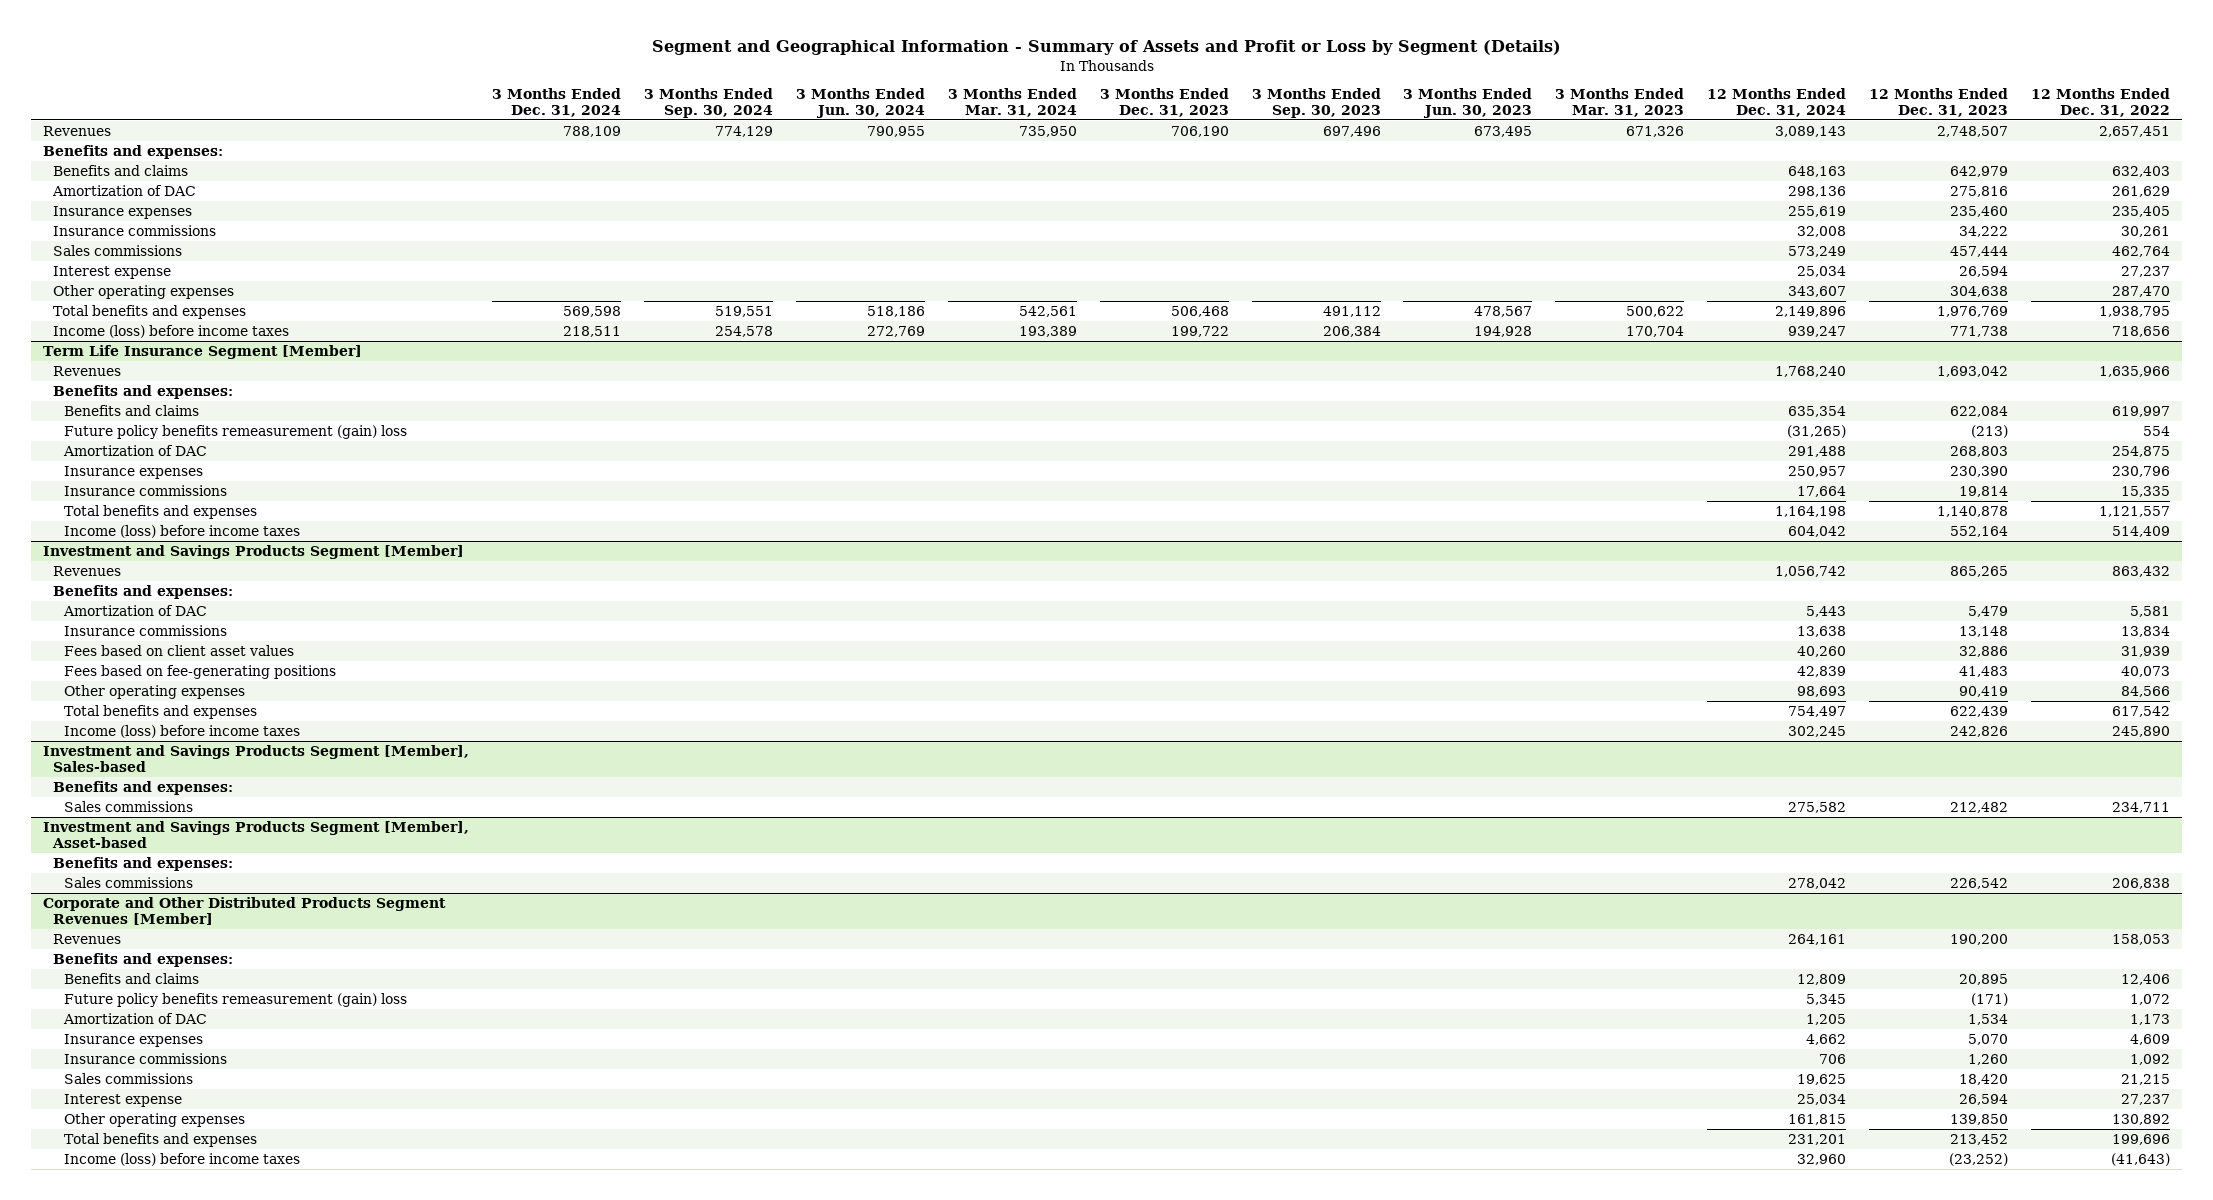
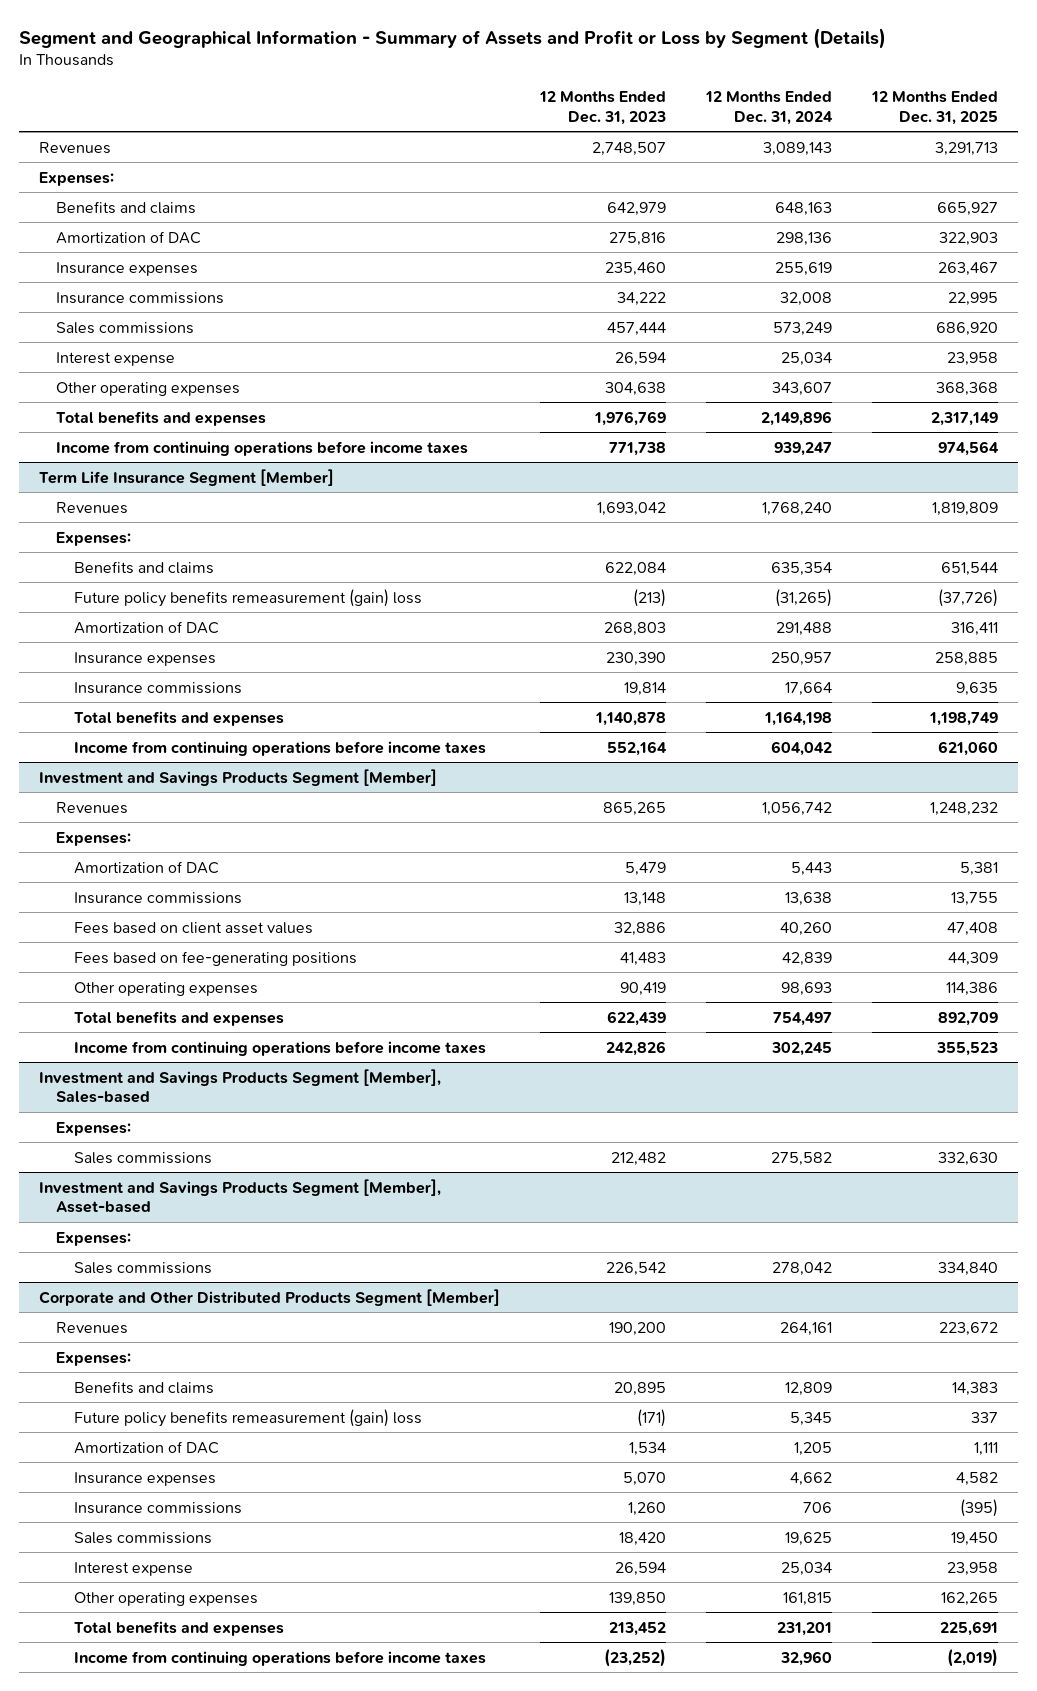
[491,87,621,117] 3 Months Ended Dec. 31, 2024 -> none
[643,87,773,118] 3 Months Ended Sep. 30, 2024 -> none
[795,87,925,118] 3 Months Ended Jun. 30, 2024 -> none
[947,87,1077,117] 3 Months Ended Mar. 31, 2024 -> none
[1099,87,1229,117] 3 Months Ended Dec. 31, 2023 -> none
[1251,87,1381,118] 3 Months Ended Sep. 30, 2023 -> none
[1403,87,1533,118] 3 Months Ended Jun. 30, 2023 -> none
[1555,87,1685,117] 3 Months Ended Mar. 31, 2023 -> none
[2031,87,2171,117] 12 Months Ended Dec. 31, 2022 -> none
none -> [871,91,999,125] 12 Months Ended Dec. 31, 2025
[42,144,223,159] Benefits and expenses: -> [38,171,114,186] Expenses:
[53,324,290,338] Income (loss) before income taxes -> [56,440,469,456] Income from continuing operations before income taxes
[53,384,234,399] Benefits and expenses: -> [56,531,132,546] Expenses:
[63,524,300,538] Income (loss) before income taxes -> [73,740,486,756] Income from continuing operations before income taxes
[53,584,234,599] Benefits and expenses: -> [56,831,132,846] Expenses:
[63,724,300,738] Income (loss) before income taxes -> [73,1040,486,1056] Income from continuing operations before income taxes
[53,780,234,795] Benefits and expenses: -> [56,1121,132,1136] Expenses:
[53,856,234,871] Benefits and expenses: -> [56,1231,132,1246] Expenses:
[42,896,446,925] Corporate and Other Distributed Products Segment Revenues [Member] -> [38,1288,500,1306] Corporate and Other Distributed Products Segment [Member]
[53,952,234,967] Benefits and expenses: -> [56,1351,132,1366] Expenses:
[63,1152,300,1166] Income (loss) before income taxes -> [73,1650,486,1666] Income from continuing operations before income taxes

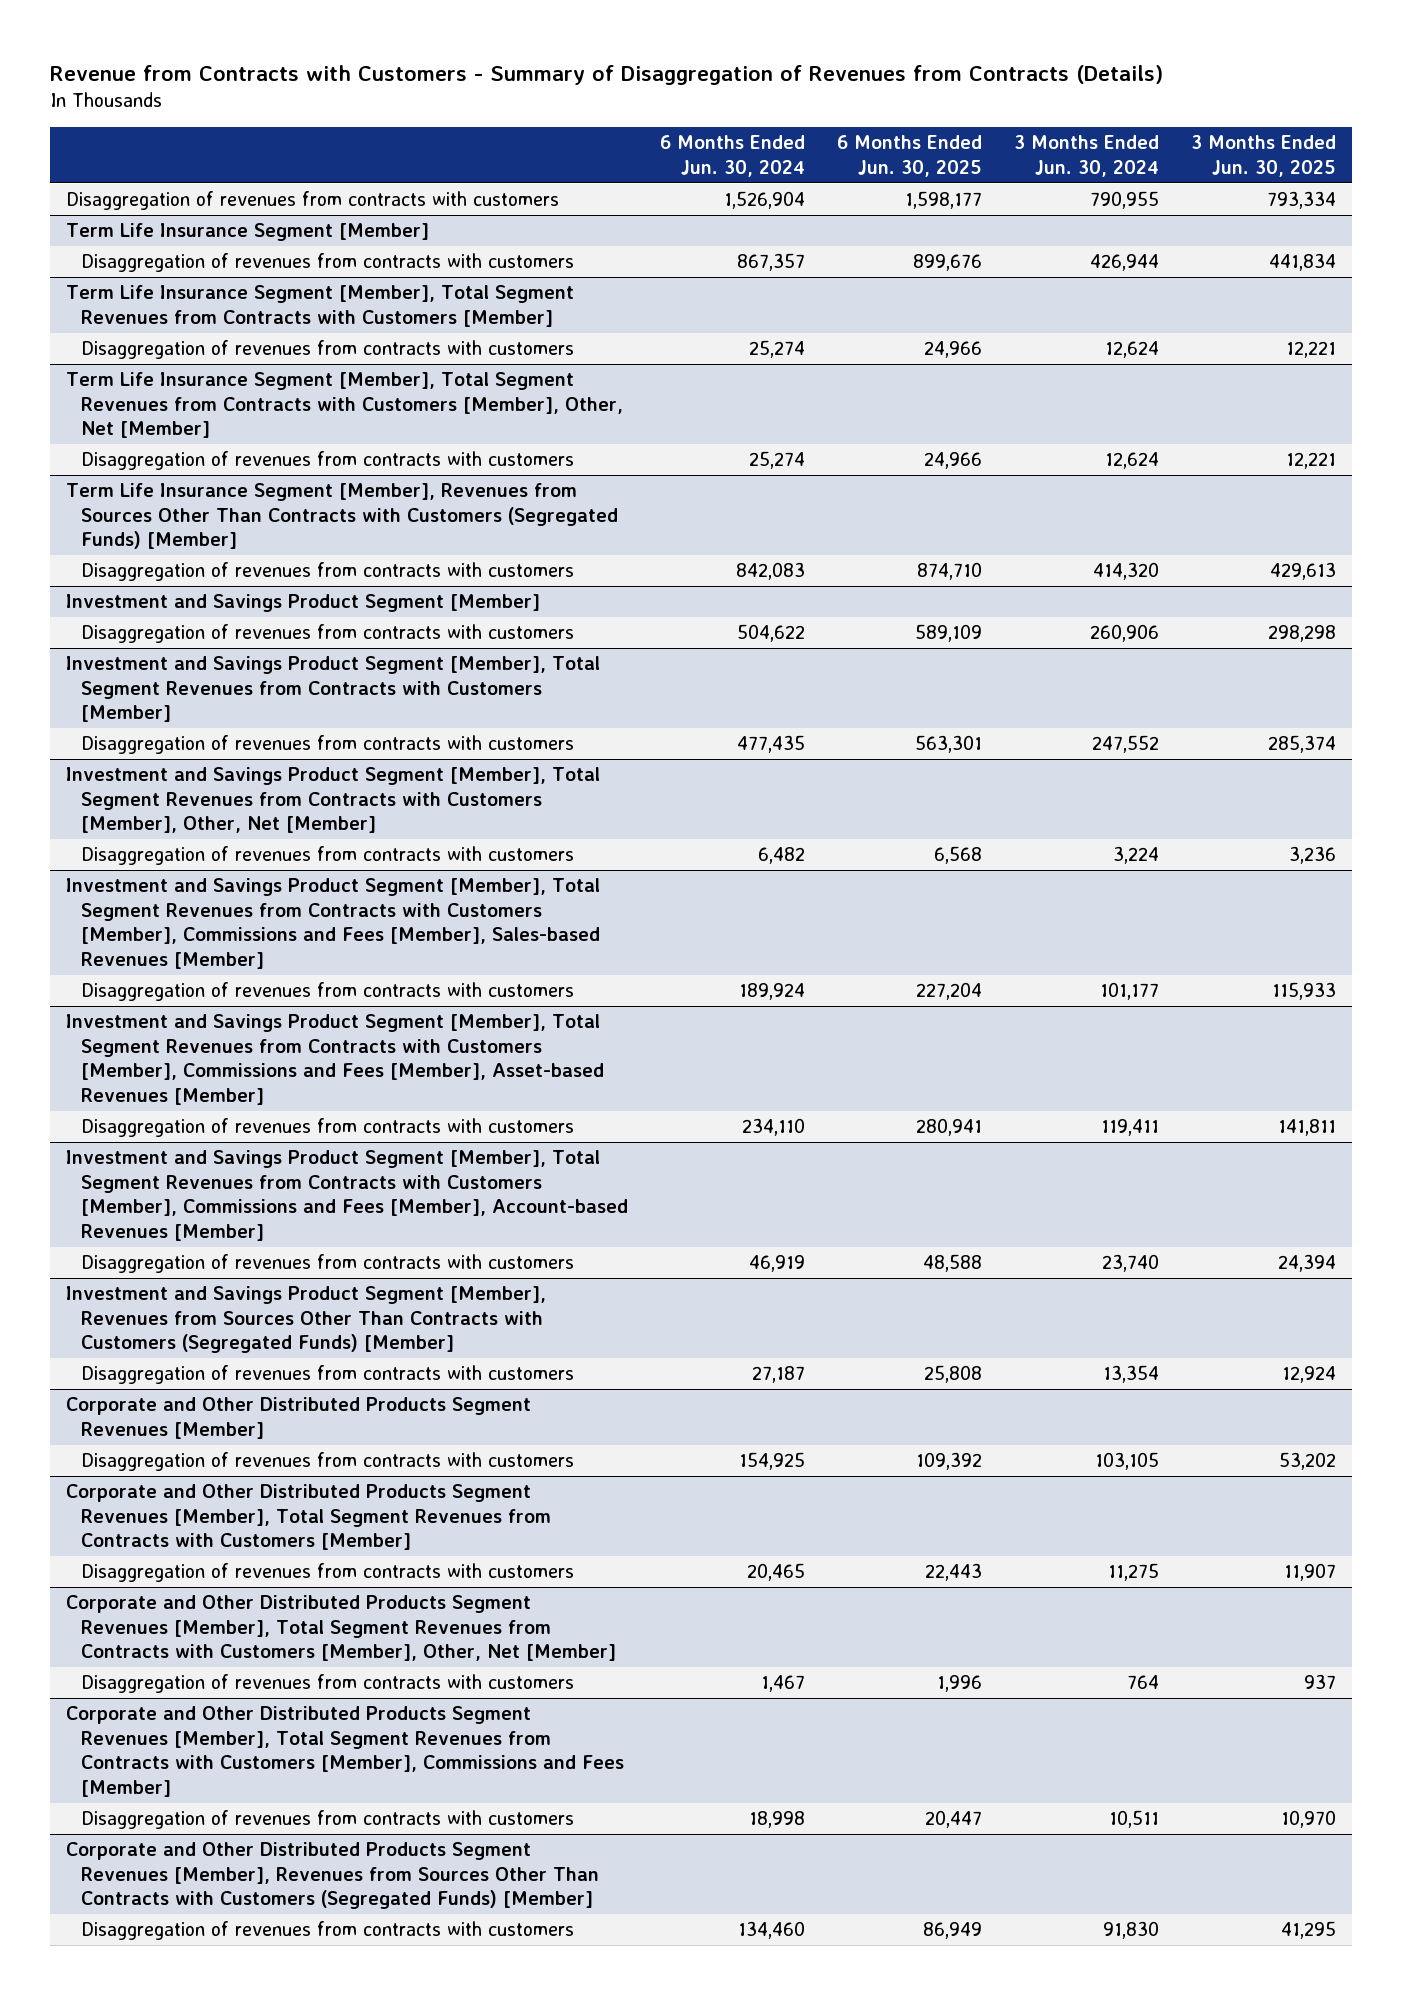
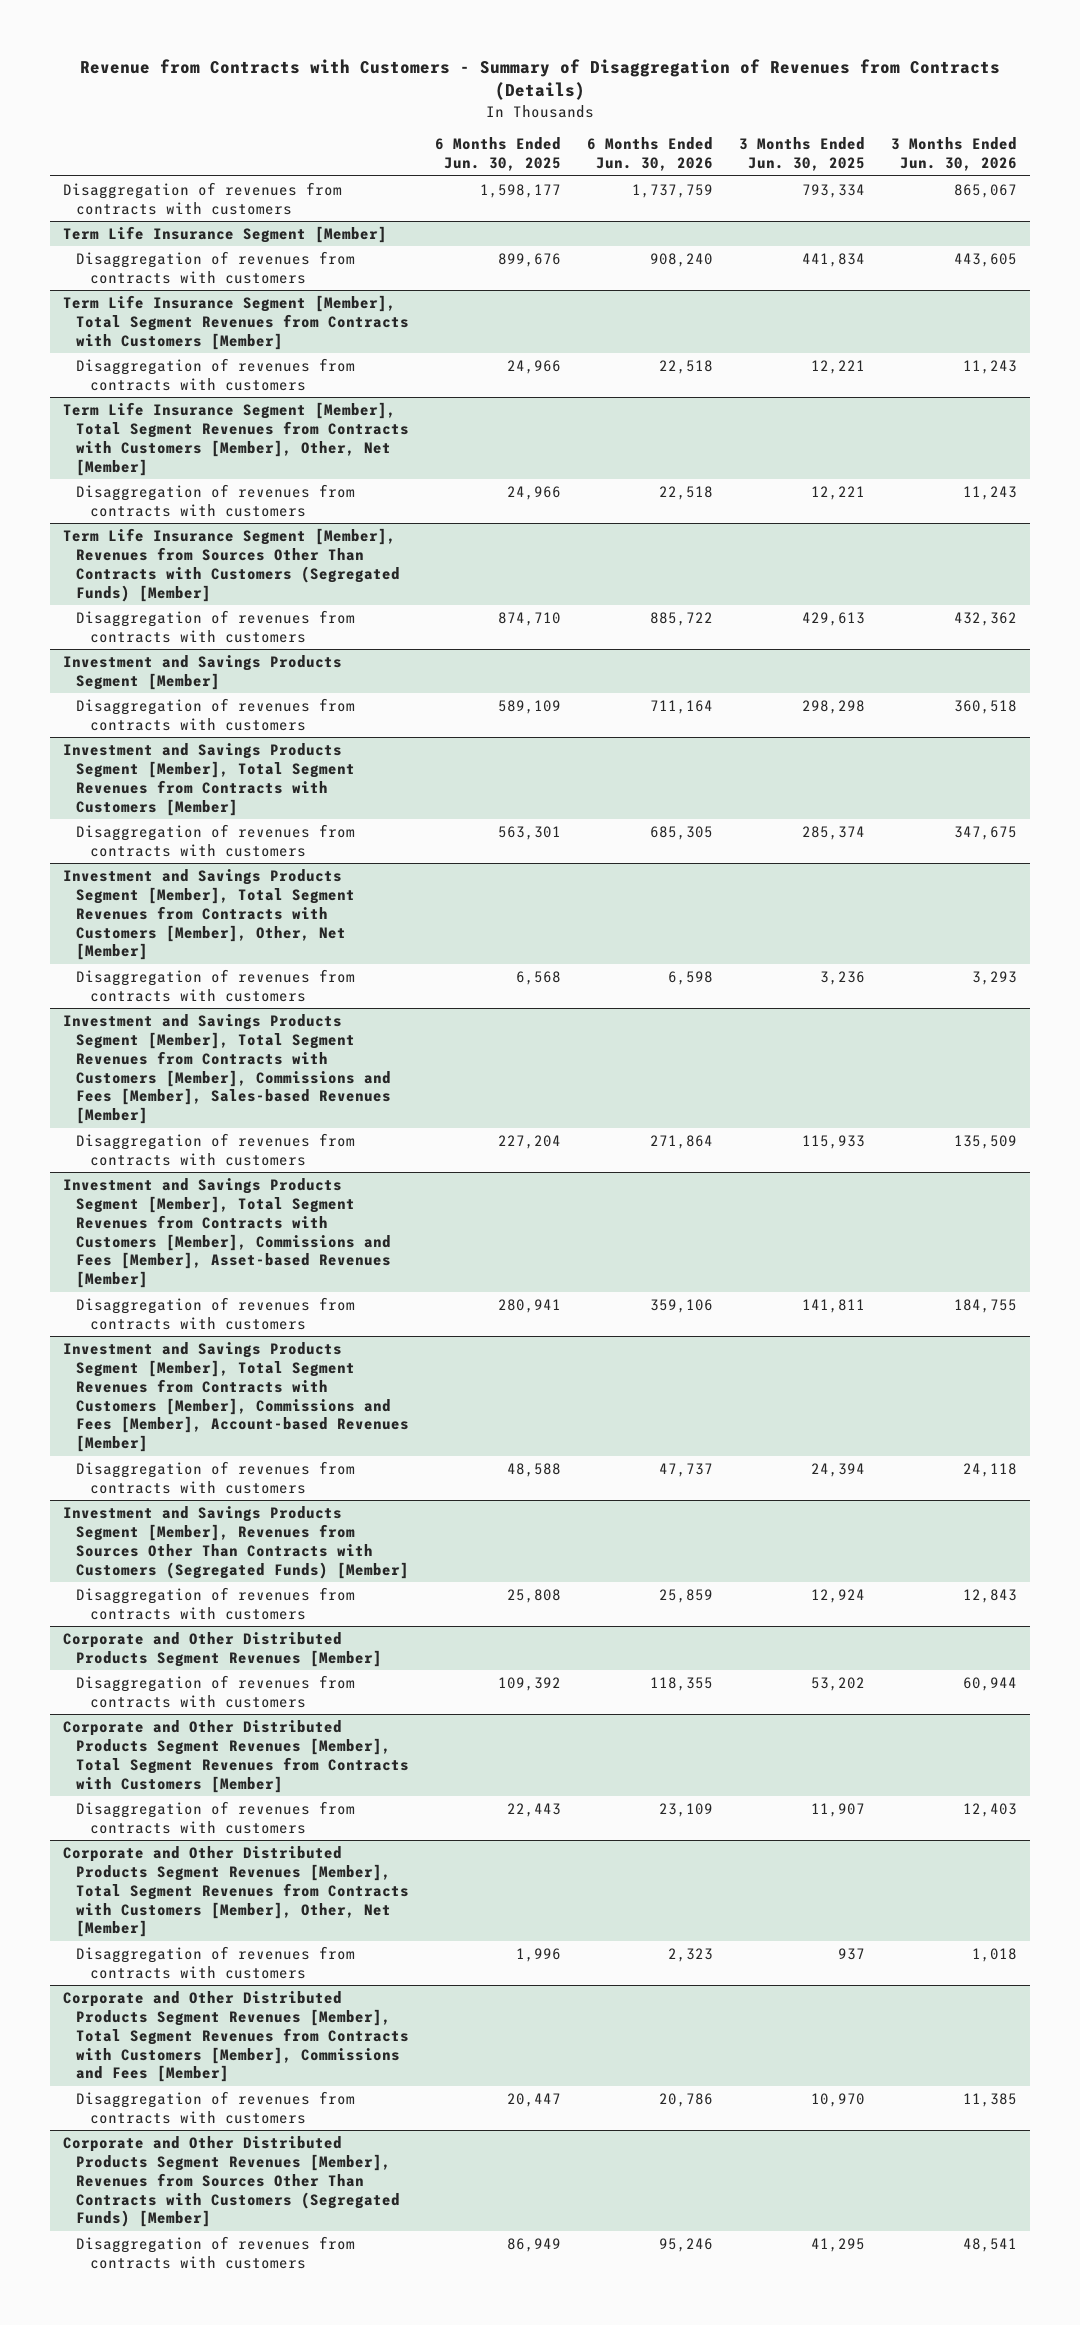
[659,135,805,178] 6 Months Ended Jun. 30, 2024 -> none
[1013,135,1159,178] 3 Months Ended Jun. 30, 2024 -> none
none -> [587,137,714,172] 6 Months Ended Jun. 30, 2026
none -> [891,137,1018,172] 3 Months Ended Jun. 30, 2026
[65,594,540,613] Investment and Savings Product Segment [Member] -> [62,654,342,690] Investment and Savings Products Segment [Member]
[65,656,600,723] Investment and Savings Product Segment [Member], Total Segment Revenues from Contracts with Customers [Member] -> [62,742,356,816] Investment and Savings Products Segment [Member], Total Segment Revenues from Contracts with Customers [Member]
[65,767,600,834] Investment and Savings Product Segment [Member], Total Segment Revenues from Contracts with Customers [Member], Other, Net [Member] -> [62,868,356,961] Investment and Savings Products Segment [Member], Total Segment Revenues from Contracts with Customers [Member], Other, Net [Member]
[65,878,600,970] Investment and Savings Product Segment [Member], Total Segment Revenues from Contracts with Customers [Member], Commissions and Fees [Member], Sales-based Revenues [Member] -> [62,1013,392,1125] Investment and Savings Products Segment [Member], Total Segment Revenues from Contracts with Customers [Member], Commissions and Fees [Member], Sales-based Revenues [Member]
[65,1014,604,1106] Investment and Savings Product Segment [Member], Total Segment Revenues from Contracts with Customers [Member], Commissions and Fees [Member], Asset-based Revenues [Member] -> [62,1177,392,1289] Investment and Savings Products Segment [Member], Total Segment Revenues from Contracts with Customers [Member], Commissions and Fees [Member], Asset-based Revenues [Member]
[65,1150,628,1242] Investment and Savings Product Segment [Member], Total Segment Revenues from Contracts with Customers [Member], Commissions and Fees [Member], Account-based Revenues [Member] -> [62,1341,410,1453] Investment and Savings Products Segment [Member], Total Segment Revenues from Contracts with Customers [Member], Commissions and Fees [Member], Account-based Revenues [Member]
[65,1286,546,1354] Investment and Savings Product Segment [Member], Revenues from Sources Other Than Contracts with Customers (Segregated Funds) [Member] -> [62,1505,410,1579] Investment and Savings Products Segment [Member], Revenues from Sources Other Than Contracts with Customers (Segregated Funds) [Member]

